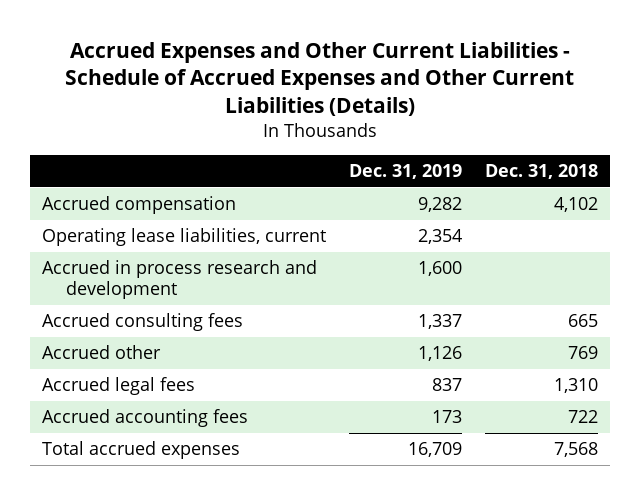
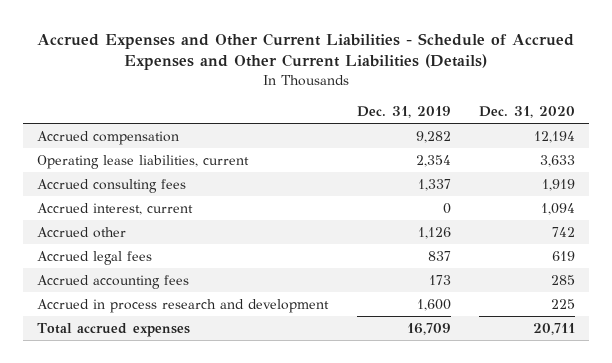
[485,164,599,180] Dec. 31, 2018 -> none
none -> [478,105,575,118] Dec. 31, 2020
none -> [37,202,194,215] Accrued interest, current
[41,260,317,299] Accrued in process research and development -> [37,298,330,313] Accrued in process research and development

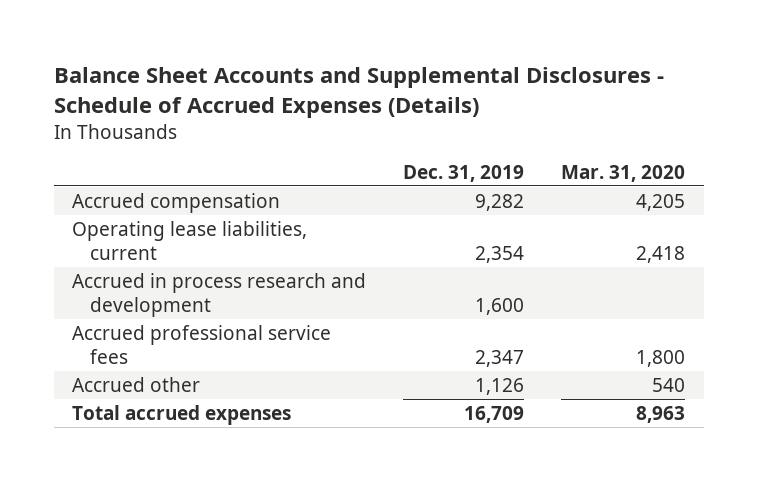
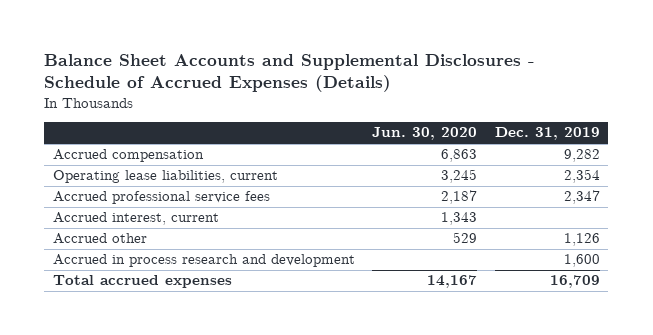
[561,164,686,182] Mar. 31, 2020 -> none
none -> [372,127,478,141] Jun. 30, 2020
none -> [52,212,219,226] Accrued interest, current
[72,272,367,317] Accrued in process research and development -> [52,254,355,268] Accrued in process research and development

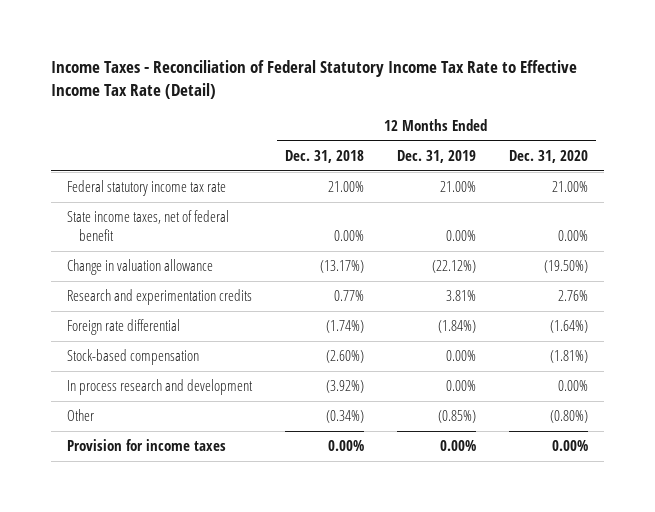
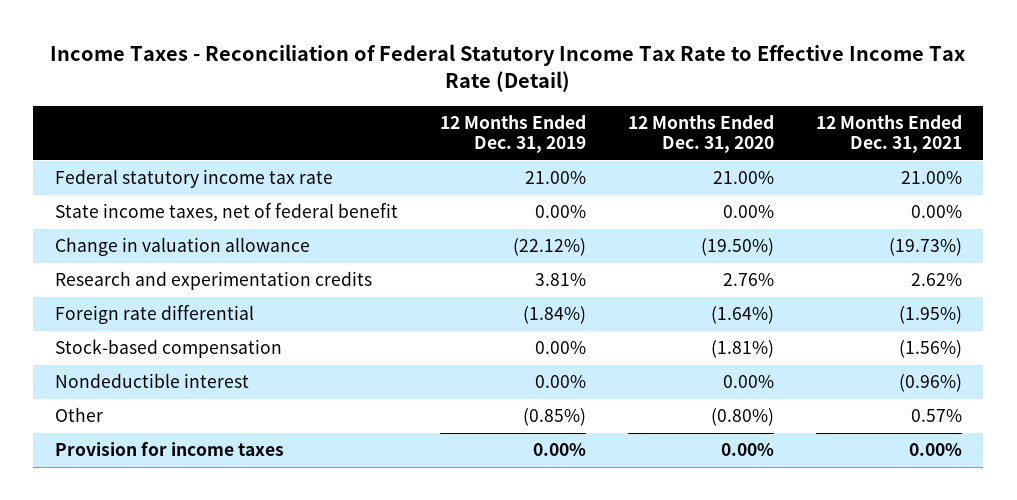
[284,150,364,164] Dec. 31, 2018 -> none
none -> [816,114,963,154] 12 Months Ended Dec. 31, 2021
[67,379,254,396] In process research and development -> none
none -> [54,373,249,389] Nondeductible interest

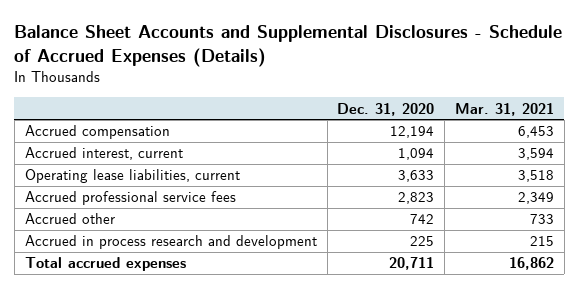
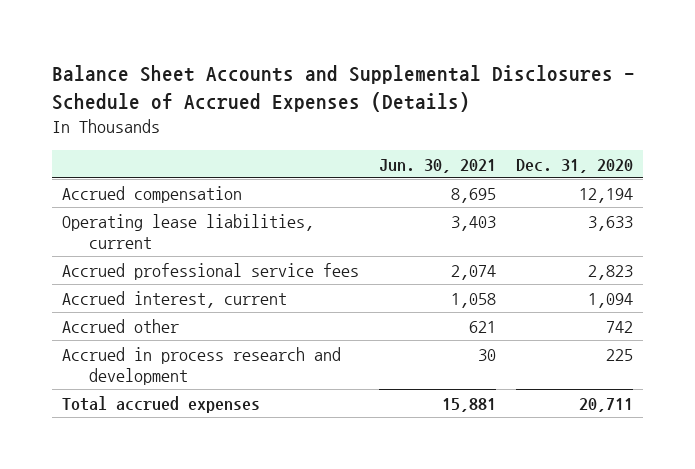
[455,102,555,116] Mar. 31, 2021 -> none
none -> [379,158,497,173] Jun. 30, 2021
[24,147,183,161] Accrued interest, current -> [62,290,288,308] Accrued interest, current

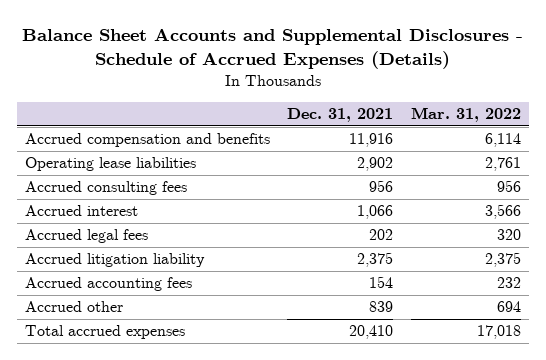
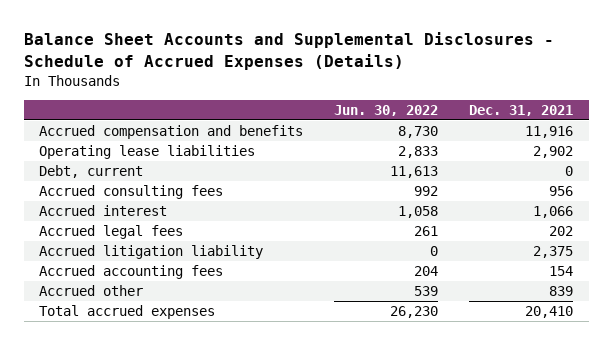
[410,107,521,123] Mar. 31, 2022 -> none
none -> [334,104,439,116] Jun. 30, 2022
none -> [39,164,144,178] Debt, current

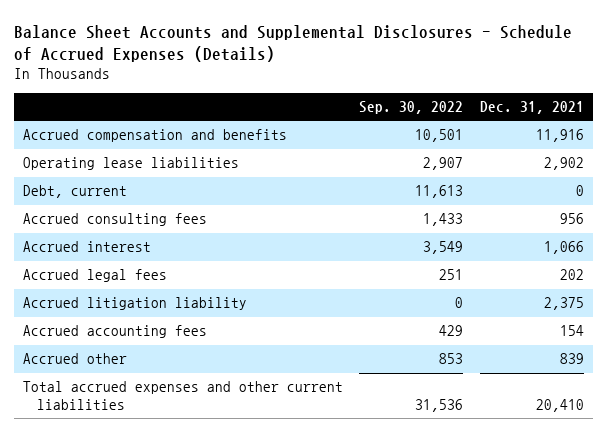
[334,104,439,116] Jun. 30, 2022 -> none
none -> [359,101,464,115] Sep. 30, 2022
[39,304,216,319] Total accrued expenses -> [22,381,343,410] Total accrued expenses and other current liabilities

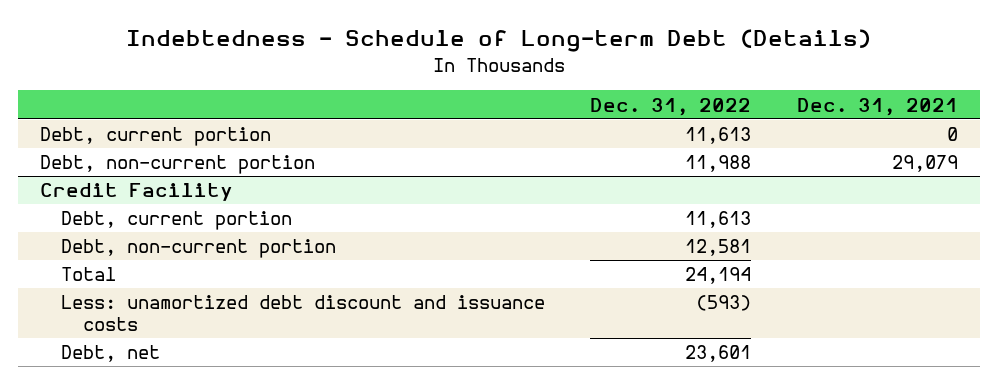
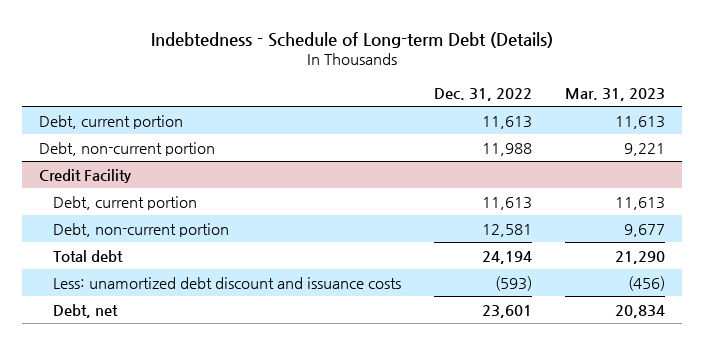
[796,97,958,116] Dec. 31, 2021 -> none
none -> [565,87,666,101] Mar. 31, 2023
[61,267,117,282] Total -> [53,249,124,262] Total debt

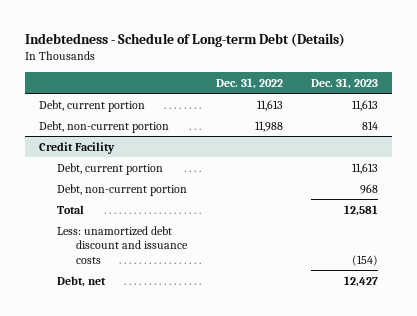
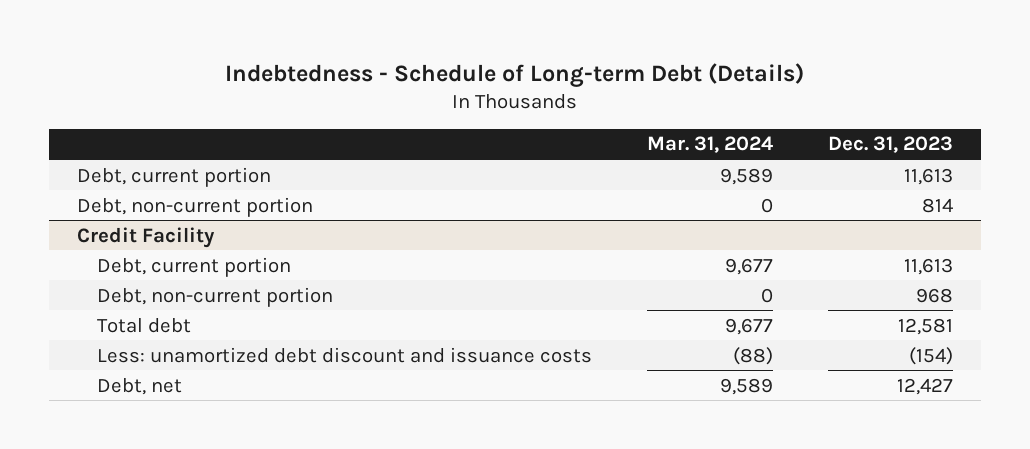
[215,78,283,90] Dec. 31, 2022 -> none
none -> [646,136,773,154] Mar. 31, 2024
[57,204,85,214] Total -> [96,317,191,333] Total debt

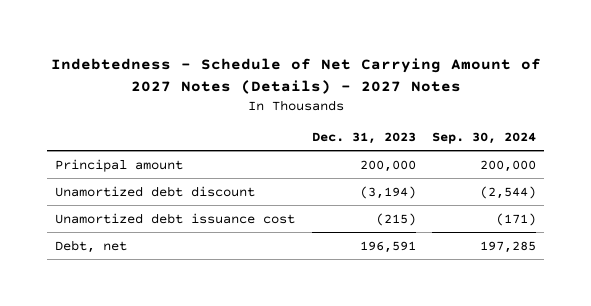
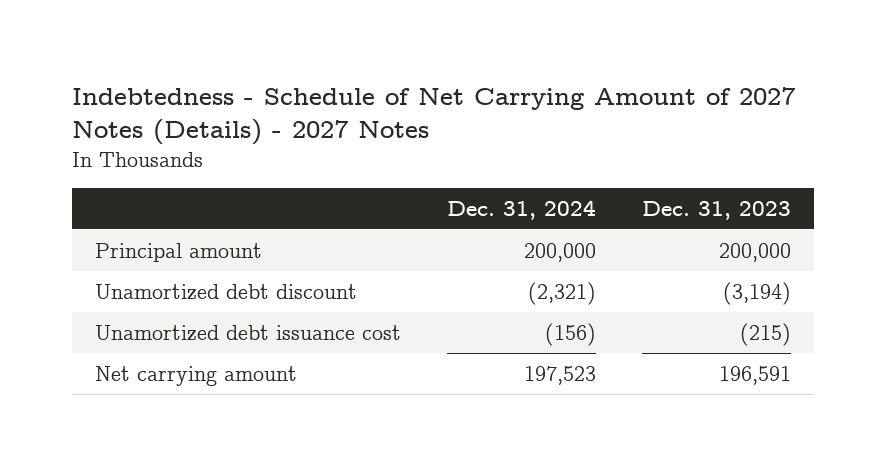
[431,132,536,145] Sep. 30, 2024 -> none
none -> [446,199,596,220] Dec. 31, 2024
[55,239,128,253] Debt, net -> [94,365,297,386] Net carrying amount

